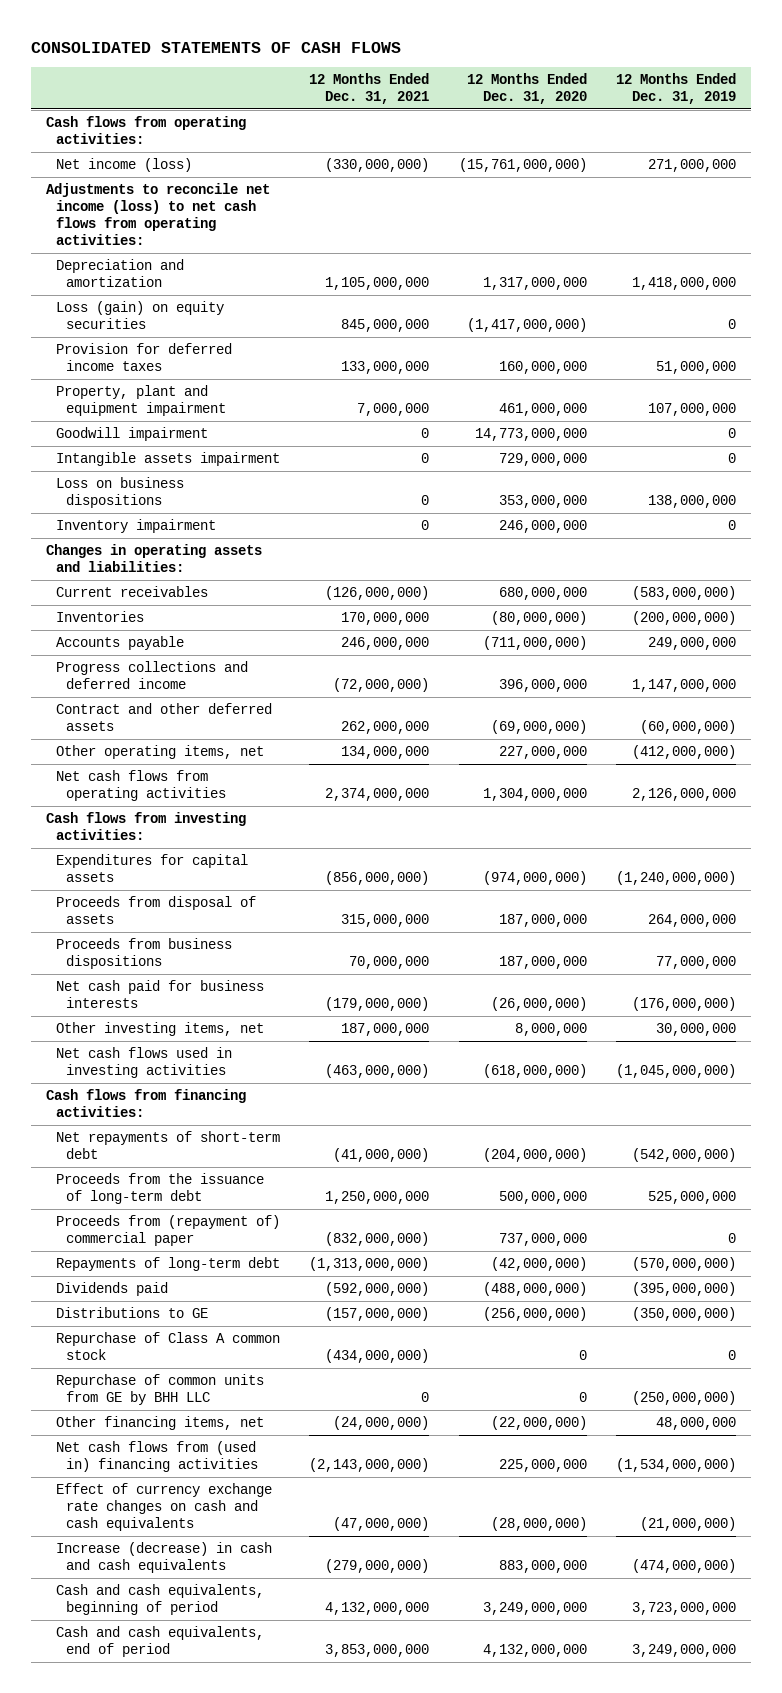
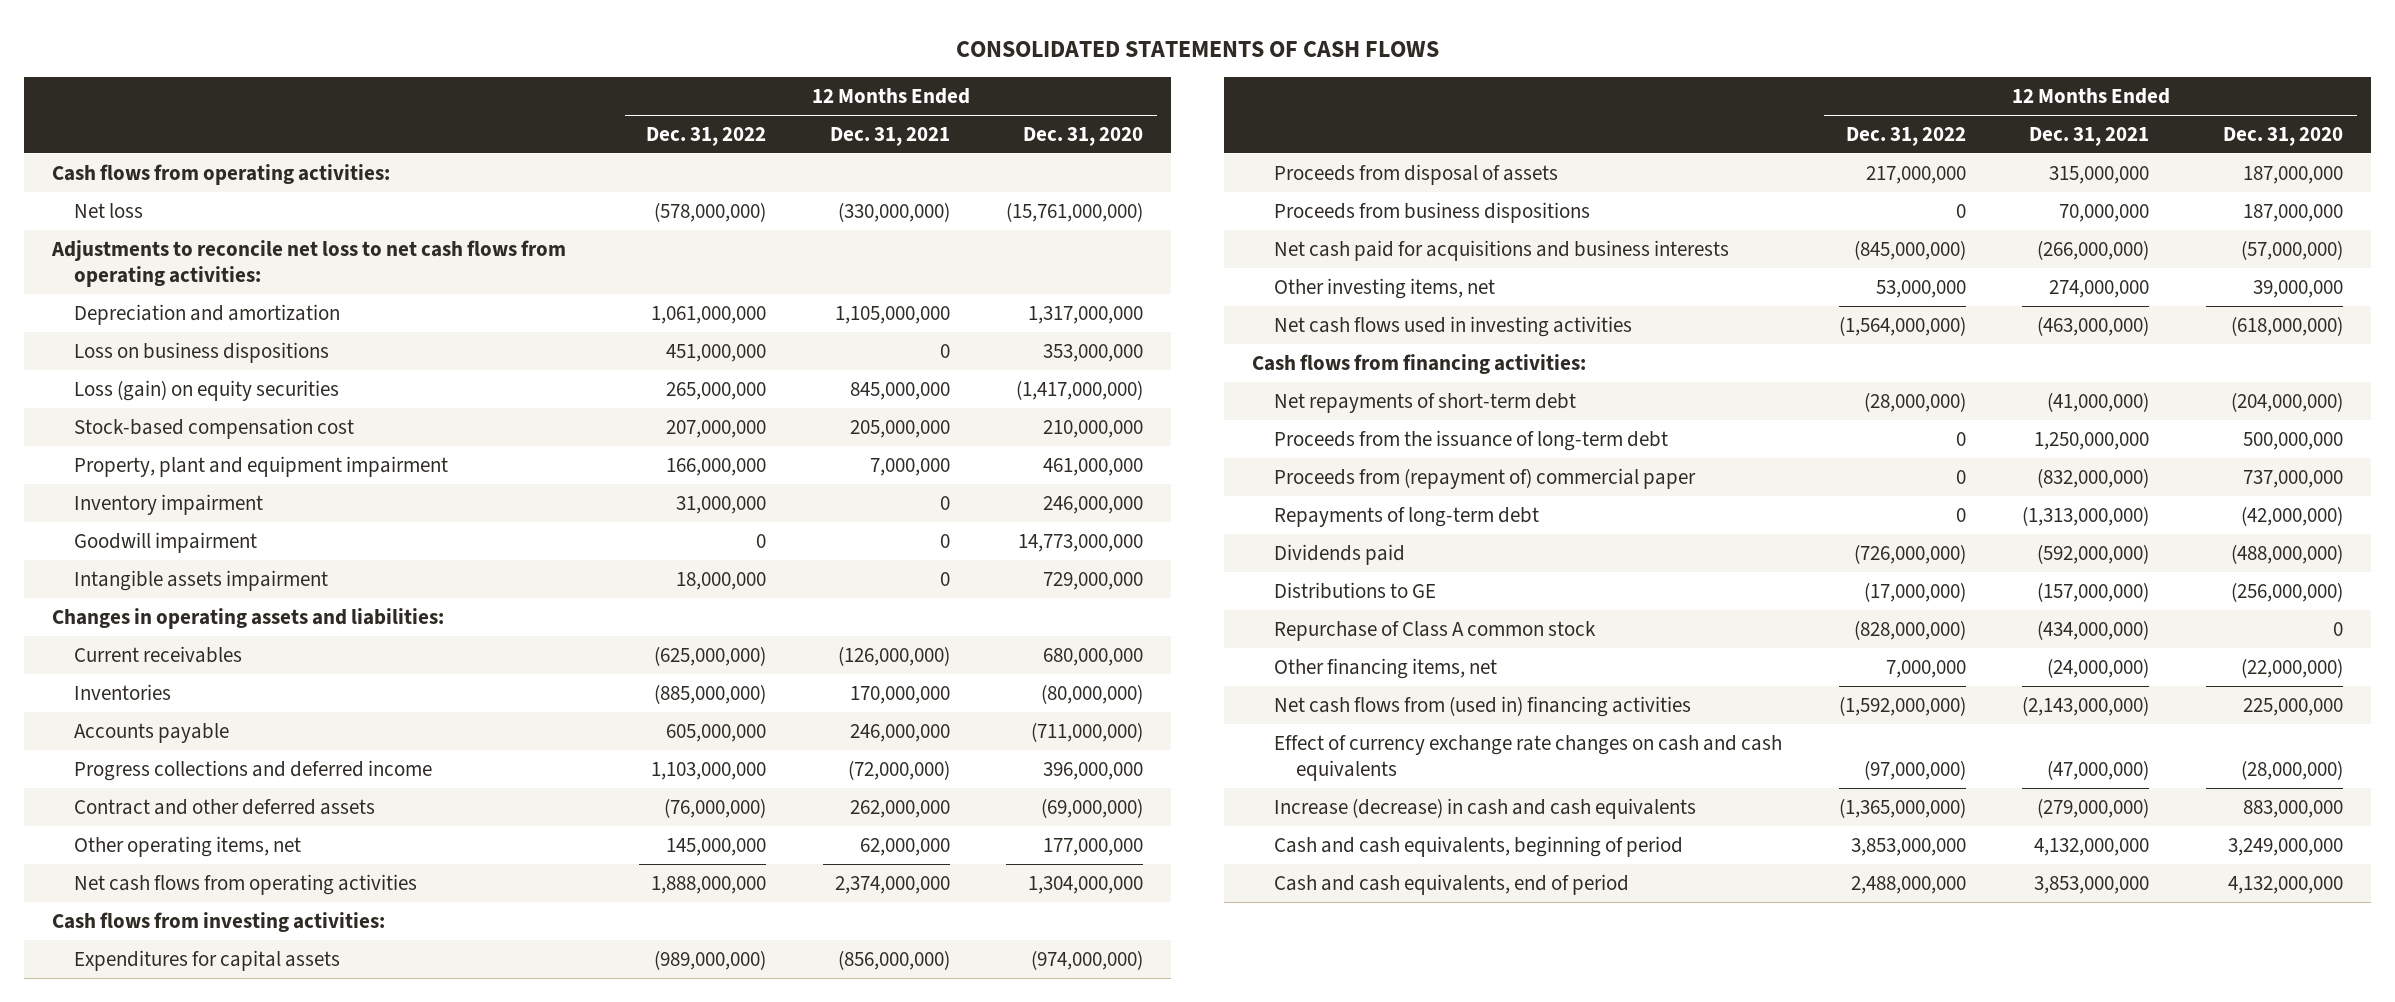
[616,73,737,105] 12 Months Ended Dec. 31, 2019 -> none
none -> [646,126,767,146] Dec. 31, 2022
[55,157,192,172] Net income (loss) -> [74,202,144,218] Net loss
[45,182,270,246] Adjustments to reconcile net income (loss) to net cash flows from operating activities: -> [51,239,567,287] Adjustments to reconcile net loss to net cash flows from operating activities:
[55,476,184,509] Loss on business dispositions -> [74,341,330,363] Loss on business dispositions
[55,342,232,372] Provision for deferred income taxes -> none
none -> [74,417,355,439] Stock-based compensation cost
[55,518,216,533] Inventory impairment -> [74,493,264,515] Inventory impairment
[341,745,430,759] 134,000,000 -> [859,837,950,856] 62,000,000
[498,745,587,759] 227,000,000 -> [1043,837,1144,856] 177,000,000
[55,979,264,1009] Net cash paid for business interests -> [1273,239,1729,261] Net cash paid for acquisitions and business interests
[325,997,430,1012] (179,000,000) -> [2037,239,2150,260] (266,000,000)
[490,997,587,1012] (26,000,000) -> [2240,239,2343,260] (57,000,000)
[341,1022,430,1036] 187,000,000 -> [2049,279,2150,298] 274,000,000
[514,1022,587,1036] 8,000,000 -> [2252,279,2343,298] 39,000,000
[55,1373,264,1406] Repurchase of common units from GE by BHH LLC -> none

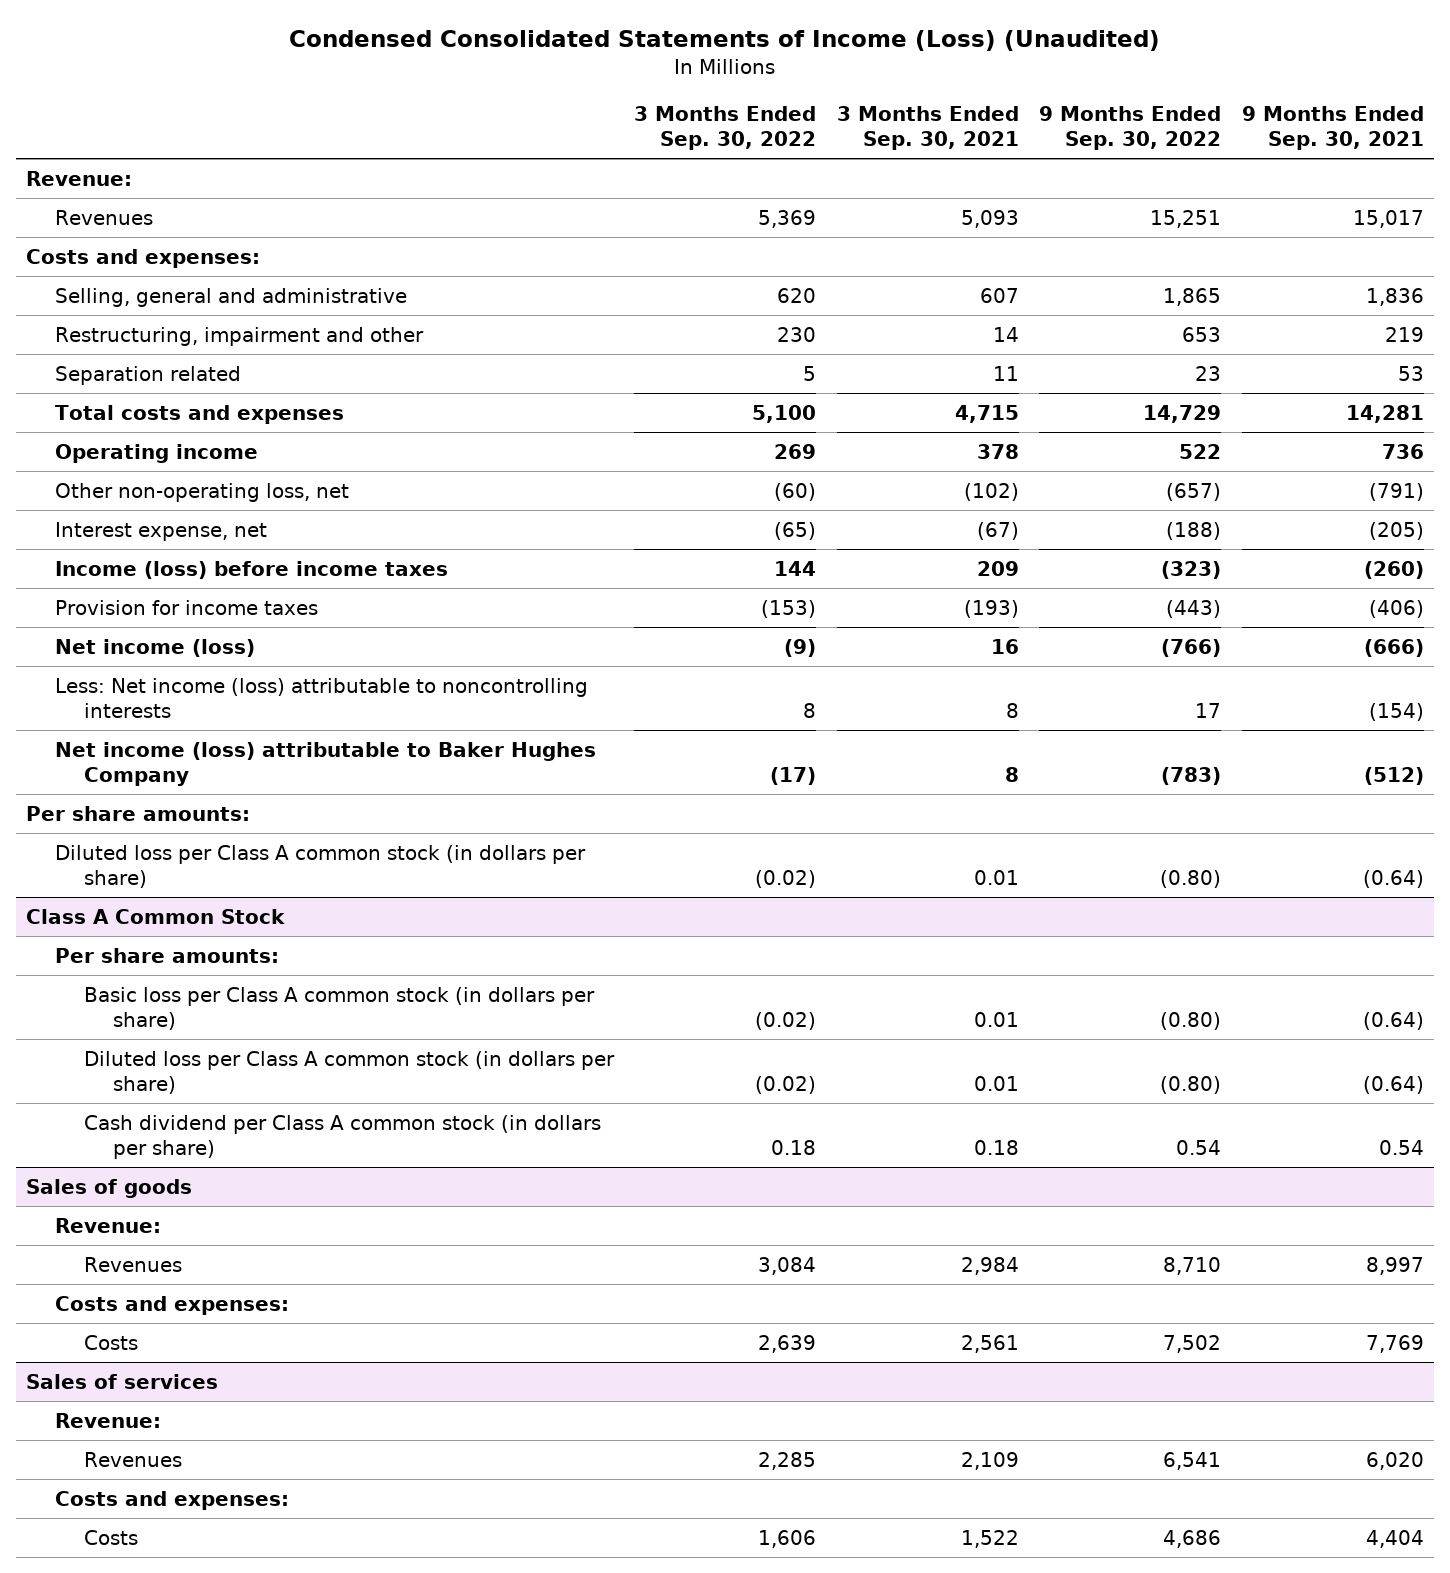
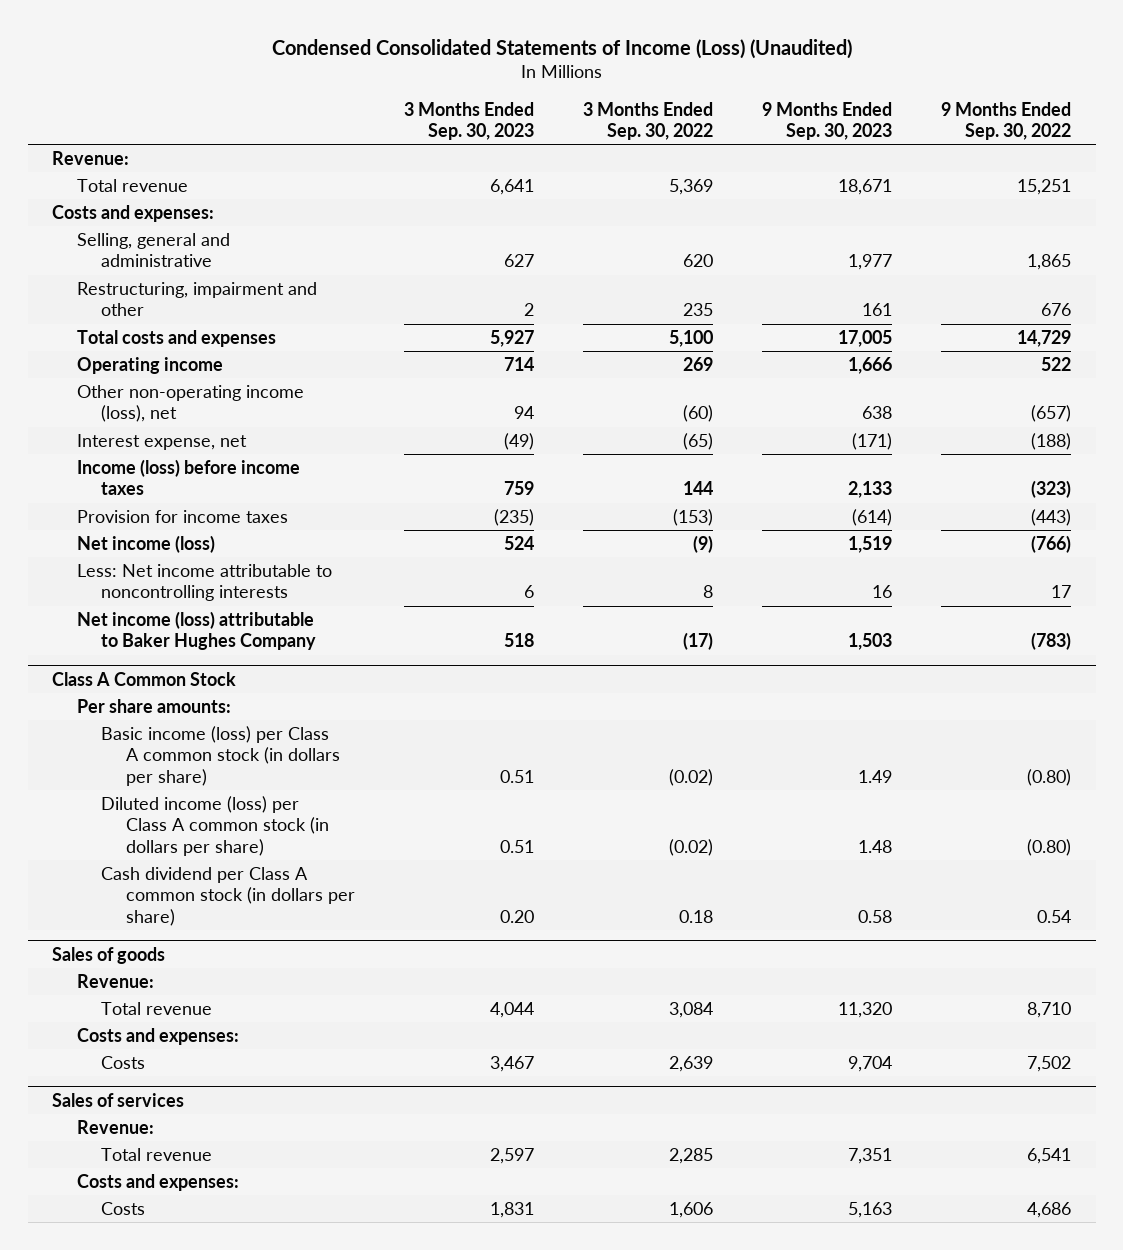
[836,105,1019,150] 3 Months Ended Sep. 30, 2021 -> none
[1241,105,1424,150] 9 Months Ended Sep. 30, 2021 -> none
none -> [403,101,534,141] 3 Months Ended Sep. 30, 2023
none -> [761,101,892,141] 9 Months Ended Sep. 30, 2023
[55,209,154,225] Revenues -> [76,178,188,192] Total revenue
[55,365,242,385] Separation related -> none
[777,326,817,342] 230 -> [682,303,713,317] 235
[1182,326,1222,342] 653 -> [1041,303,1072,317] 676
[55,482,350,502] Other non-operating loss, net -> [76,384,304,423] Other non-operating income (loss), net
[55,677,589,719] Less: Net income (loss) attributable to noncontrolling interests -> [76,563,332,602] Less: Net income attributable to noncontrolling interests
[26,805,251,821] Per share amounts: -> none
[55,844,587,889] Diluted loss per Class A common stock (in dollars per share) -> none
[83,986,595,1031] Basic loss per Class A common stock (in dollars per share) -> [101,725,340,787] Basic income (loss) per Class A common stock (in dollars per share)
[83,1050,615,1095] Diluted loss per Class A common stock (in dollars per share) -> [101,795,329,857] Diluted income (loss) per Class A common stock (in dollars per share)
[83,1256,182,1272] Revenues -> [101,1001,213,1015] Total revenue
[83,1451,182,1467] Revenues -> [101,1147,213,1161] Total revenue

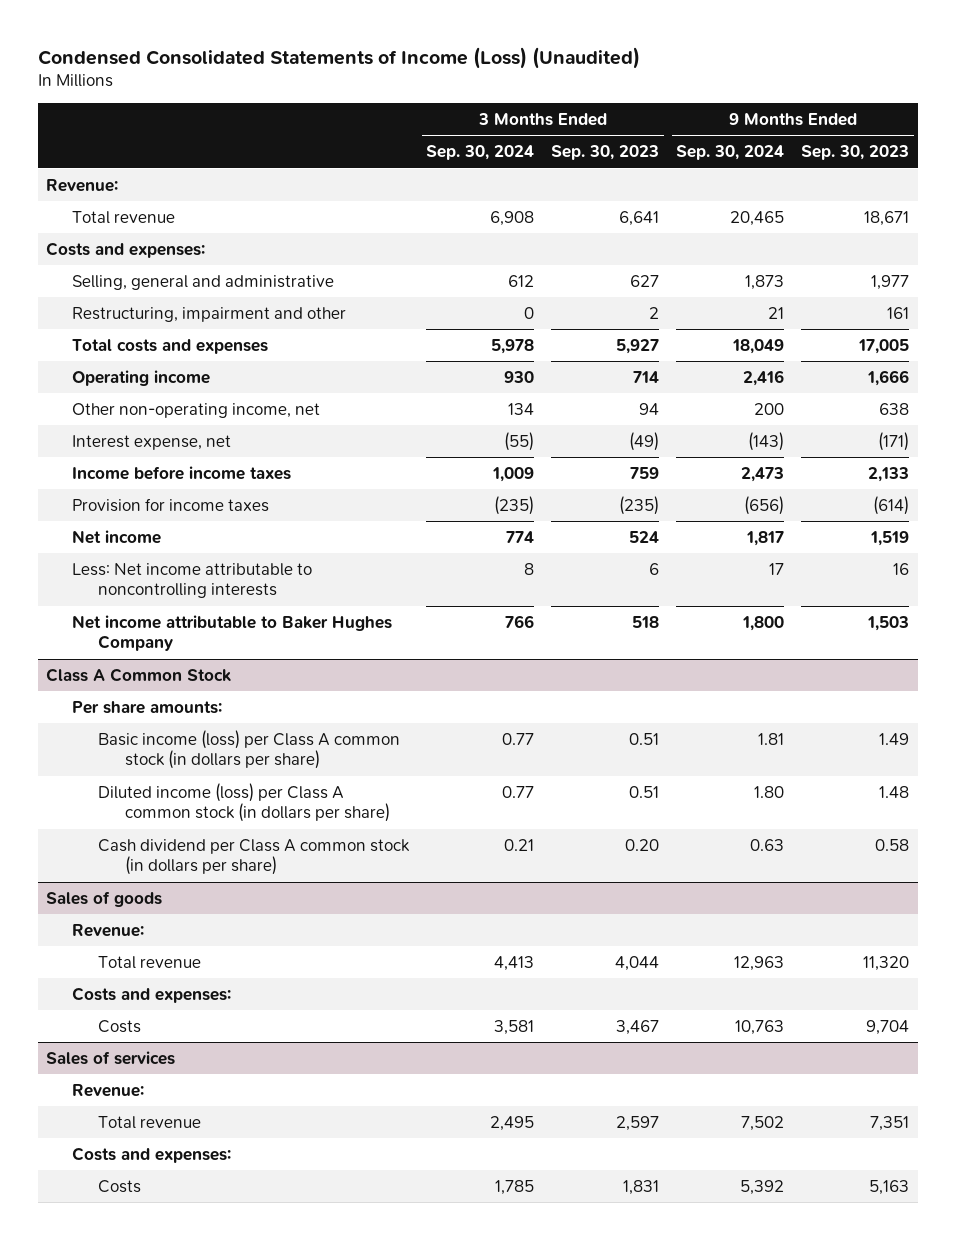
[582,101,713,141] 3 Months Ended Sep. 30, 2022 -> none
[941,101,1072,141] 9 Months Ended Sep. 30, 2022 -> none
none -> [426,145,535,161] Sep. 30, 2024
none -> [676,145,785,161] Sep. 30, 2024
[76,384,304,423] Other non-operating income (loss), net -> [72,402,321,418] Other non-operating income, net
[76,458,300,496] Income (loss) before income taxes -> [72,465,292,480] Income before income taxes
[76,534,215,553] Net income (loss) -> [72,529,162,544] Net income
[76,610,317,651] Net income (loss) attributable to Baker Hughes Company -> [72,614,393,652] Net income attributable to Baker Hughes Company

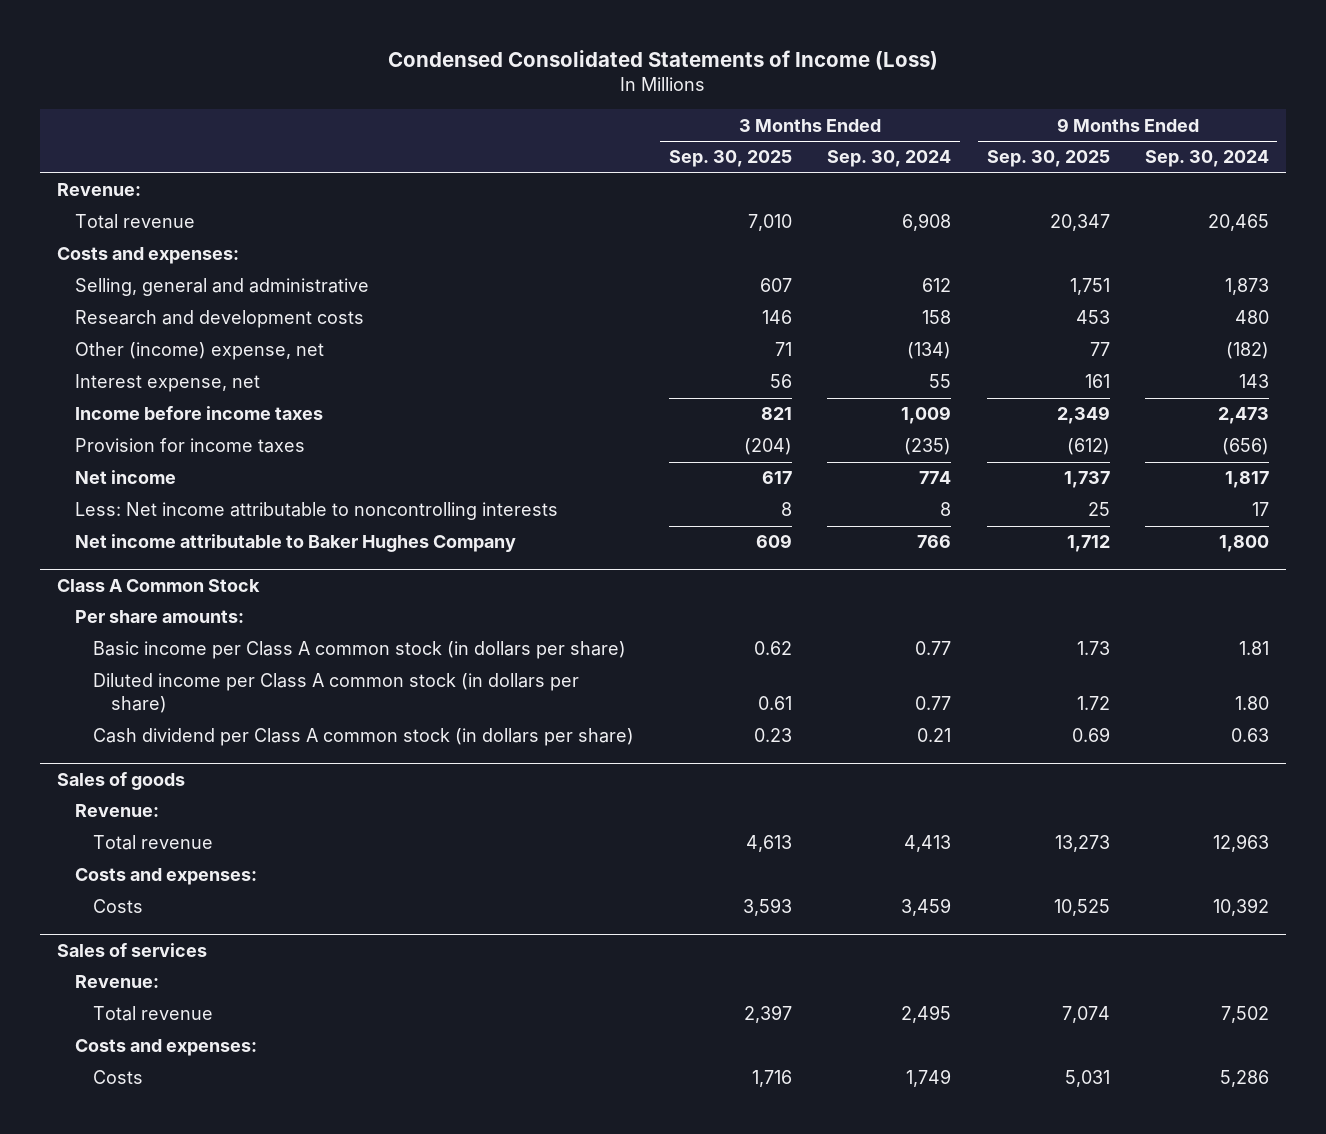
[37,46,640,69] Condensed Consolidated Statements of Income (Loss) (Unaudited) -> [387,50,938,71] Condensed Consolidated Statements of Income (Loss)
[551,145,660,161] Sep. 30, 2023 -> none
[801,145,910,161] Sep. 30, 2023 -> none
none -> [669,150,793,168] Sep. 30, 2025
none -> [986,150,1110,168] Sep. 30, 2025
[72,306,347,322] Restructuring, impairment and other -> none
[72,338,269,354] Total costs and expenses -> none
[72,369,211,386] Operating income -> none
none -> [75,310,365,329] Research and development costs
[72,402,321,418] Other non-operating income, net -> [75,342,325,361] Other (income) expense, net
[508,402,535,415] 134 -> [907,342,952,360] (134)
[754,402,785,415] 200 -> [1225,342,1269,360] (182)
[504,431,535,451] (55) -> [929,374,952,389] 55
[748,431,785,451] (143) -> [1238,374,1269,389] 143
[98,729,401,770] Basic income (loss) per Class A common stock (in dollars per share) -> [92,641,626,660] Basic income per Class A common stock (in dollars per share)
[98,782,390,823] Diluted income (loss) per Class A common stock (in dollars per share) -> [92,673,579,714] Diluted income per Class A common stock (in dollars per share)
[494,1019,535,1035] 3,581 -> [901,898,952,917] 3,459
[735,1019,785,1035] 10,763 -> [1212,898,1269,917] 10,392
[495,1179,535,1195] 1,785 -> [906,1069,952,1088] 1,749
[740,1179,785,1195] 5,392 -> [1219,1070,1269,1088] 5,286

